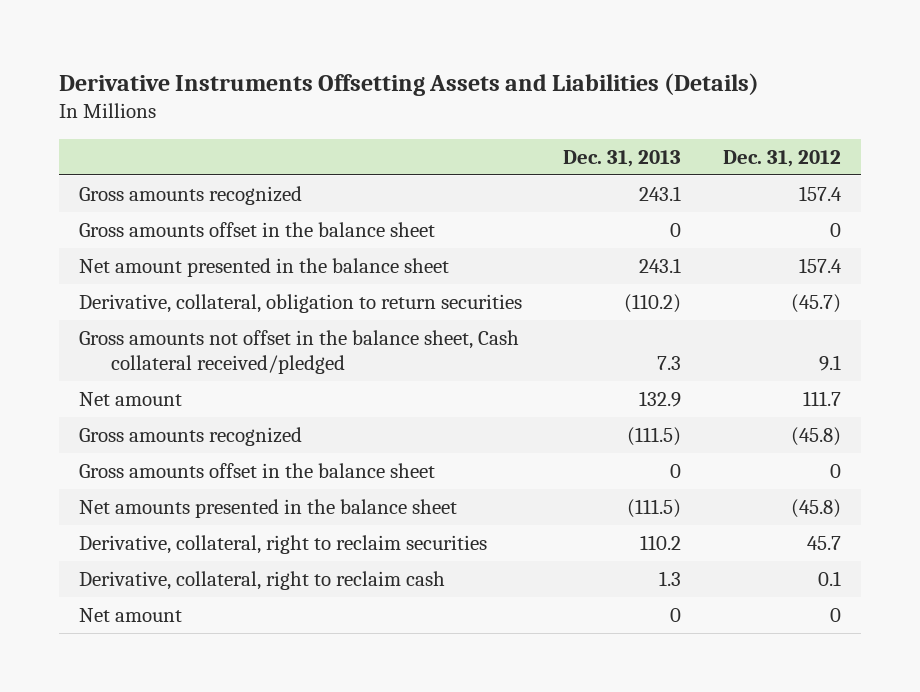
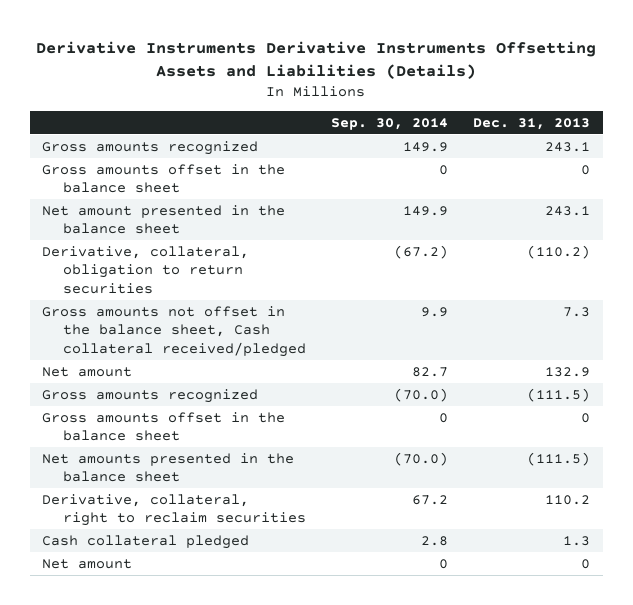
[58,72,759,96] Derivative Instruments Offsetting Assets and Liabilities (Details) -> [36,41,597,80] Derivative Instruments Derivative Instruments Offsetting Assets and Liabilities (Details)
[722,149,841,167] Dec. 31, 2012 -> none
none -> [330,117,448,130] Sep. 30, 2014
[79,570,446,590] Derivative, collateral, right to reclaim cash -> [42,534,250,549] Cash collateral pledged

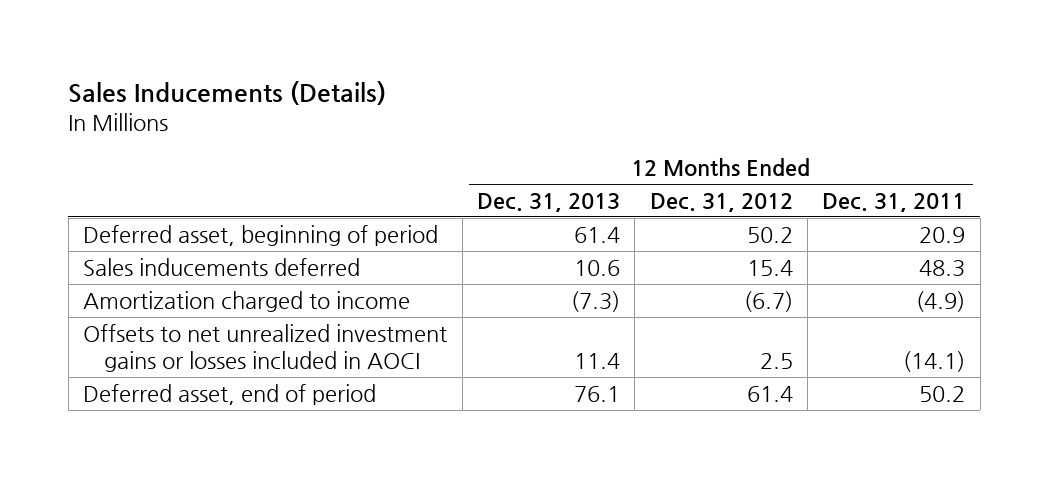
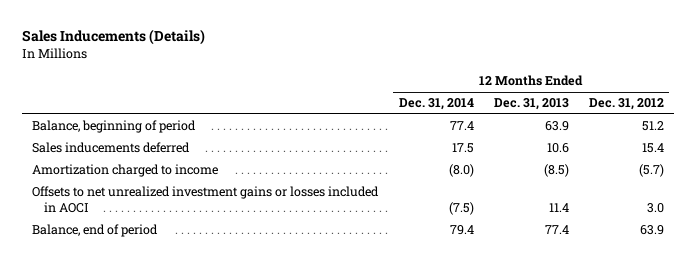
[822,193,966,213] Dec. 31, 2011 -> none
none -> [398,98,474,111] Dec. 31, 2014
[83,224,439,246] Deferred asset, beginning of period -> [32,120,197,134] Balance, beginning of period
[573,226,620,243] 61.4 -> [544,121,569,132] 63.9
[746,226,793,243] 50.2 -> [641,121,664,132] 51.2
[570,290,620,312] (7.3) -> [543,164,569,178] (8.5)
[743,290,793,312] (6.7) -> [638,164,664,178] (5.7)
[759,352,793,369] 2.5 -> [646,203,664,214] 3.0
[83,383,377,405] Deferred asset, end of period -> [32,224,159,238] Balance, end of period
[573,385,620,402] 76.1 -> [544,225,569,235] 77.4
[746,385,793,402] 61.4 -> [639,225,664,236] 63.9

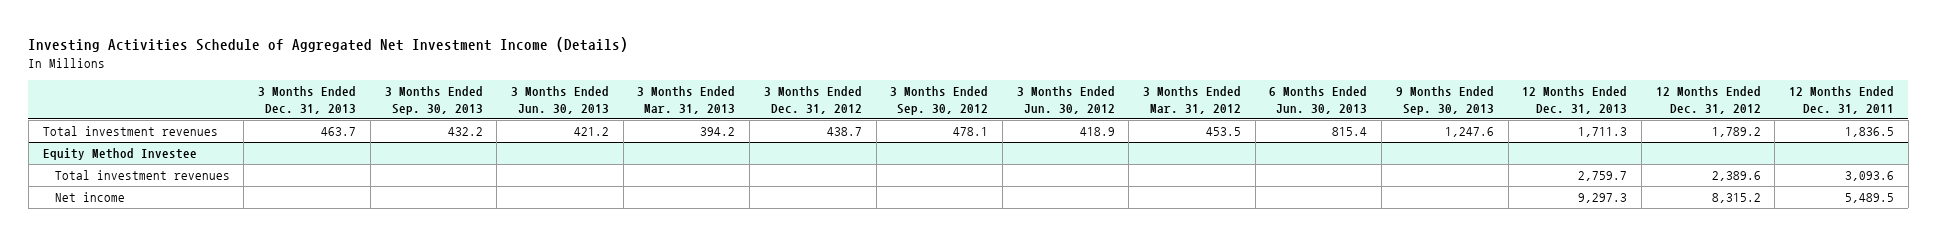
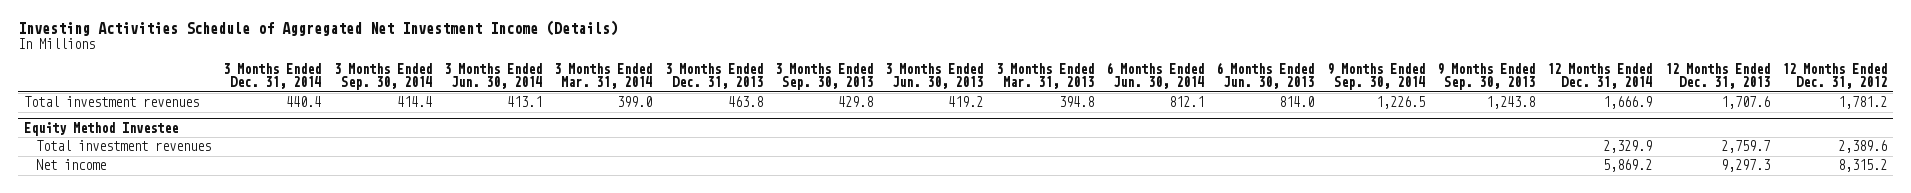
[763,86,862,114] 3 Months Ended Dec. 31, 2012 -> none
[890,86,989,115] 3 Months Ended Sep. 30, 2012 -> none
[1016,86,1115,114] 3 Months Ended Jun. 30, 2012 -> none
[1143,86,1242,114] 3 Months Ended Mar. 31, 2012 -> none
[1789,86,1895,114] 12 Months Ended Dec. 31, 2011 -> none
none -> [223,63,322,90] 3 Months Ended Dec. 31, 2014
none -> [333,63,432,91] 3 Months Ended Sep. 30, 2014
none -> [443,63,542,90] 3 Months Ended Jun. 30, 2014
none -> [554,63,653,90] 3 Months Ended Mar. 31, 2014
none -> [1105,62,1204,90] 6 Months Ended Jun. 30, 2014
none -> [1326,63,1425,91] 9 Months Ended Sep. 30, 2014
none -> [1547,63,1653,90] 12 Months Ended Dec. 31, 2014
[321,127,357,137] 463.7 -> [727,96,763,108] 463.8
[447,127,483,137] 432.2 -> [837,96,873,108] 429.8
[573,127,609,137] 421.2 -> [948,96,984,108] 419.2
[700,127,736,137] 394.2 -> [1058,96,1094,108] 394.8
[1332,127,1368,137] 815.4 -> [1279,96,1315,108] 814.0
[1444,127,1494,138] 1,247.6 -> [1485,96,1535,110] 1,243.8
[1578,127,1628,138] 1,711.3 -> [1720,96,1770,110] 1,707.6
[1711,127,1761,138] 1,789.2 -> [1837,96,1887,110] 1,781.2

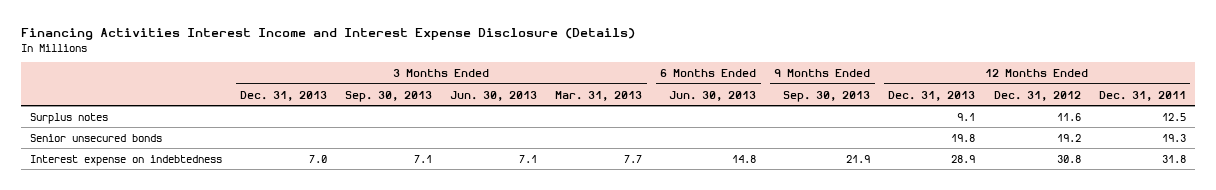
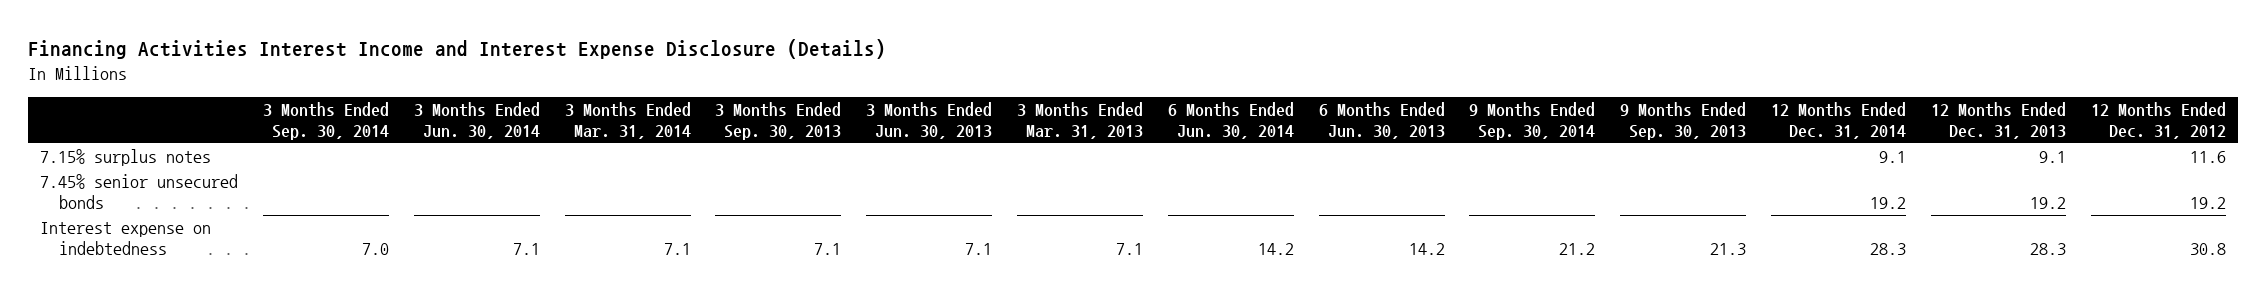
[240,90,328,101] Dec. 31, 2013 -> none
[1098,90,1186,101] Dec. 31, 2011 -> none
none -> [262,102,389,140] 3 Months Ended Sep. 30, 2014
none -> [413,102,540,139] 3 Months Ended Jun. 30, 2014
none -> [564,102,691,139] 3 Months Ended Mar. 31, 2014
none -> [1167,102,1294,139] 6 Months Ended Jun. 30, 2014
none -> [1469,102,1596,140] 9 Months Ended Sep. 30, 2014
none -> [1770,102,1906,139] 12 Months Ended Dec. 31, 2014
[30,112,109,124] Surplus notes -> [40,149,212,167] 7.15% surplus notes
[30,133,163,142] Senior unsecured bonds -> [40,174,239,209] 7.45% senior unsecured bonds
[951,133,976,142] 19.8 -> [2029,196,2066,209] 19.2
[624,154,643,163] 7.7 -> [1115,242,1143,255] 7.1
[732,154,757,163] 14.8 -> [1408,242,1445,255] 14.2
[846,154,871,163] 21.9 -> [1710,242,1747,255] 21.3
[951,154,976,163] 28.9 -> [2029,242,2066,255] 28.3

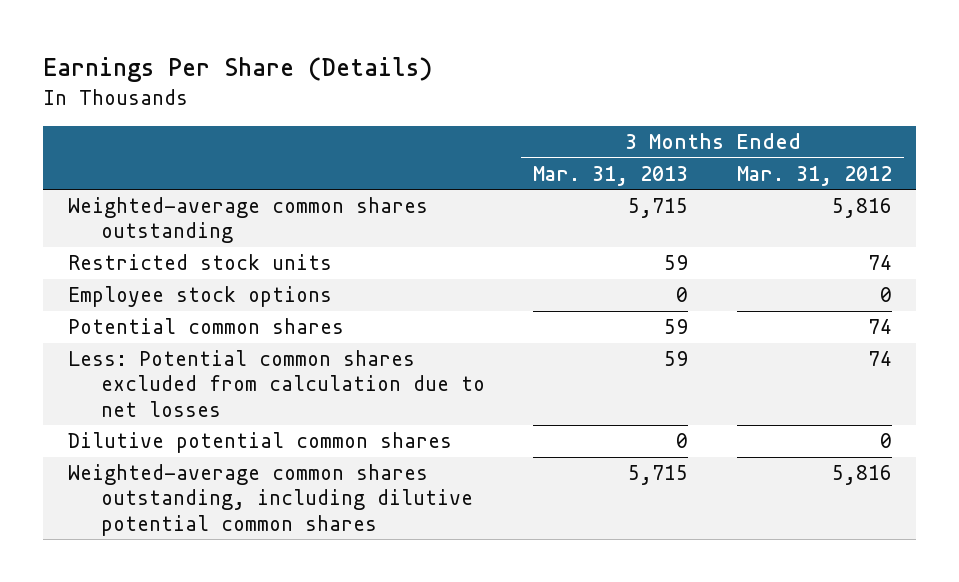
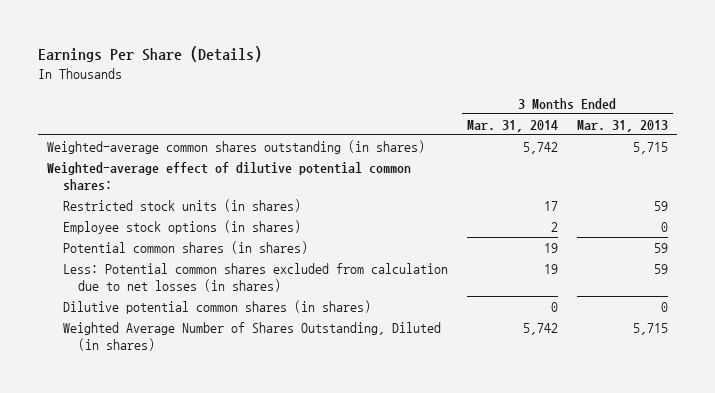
[736,165,892,186] Mar. 31, 2012 -> none
none -> [466,119,558,132] Mar. 31, 2014
[67,197,428,244] Weighted-average common shares outstanding -> [47,140,426,155] Weighted-average common shares outstanding (in shares)
none -> [47,162,412,191] Weighted-average effect of dilutive potential common shares:
[67,254,332,271] Restricted stock units -> [62,199,301,213] Restricted stock units (in shares)
[67,286,332,308] Employee stock options -> [62,220,301,235] Employee stock options (in shares)
[67,318,344,335] Potential common shares -> [62,241,308,255] Potential common shares (in shares)
[67,350,485,417] Less: Potential common shares excluded from calculation due to net losses -> [62,263,448,293] Less: Potential common shares excluded from calculation due to net losses (in shares)
[67,432,452,454] Dilutive potential common shares -> [62,300,371,315] Dilutive potential common shares (in shares)
[67,464,473,536] Weighted-average common shares outstanding, including dilutive potential common shares -> [62,322,441,352] Weighted Average Number of Shares Outstanding, Diluted (in shares)

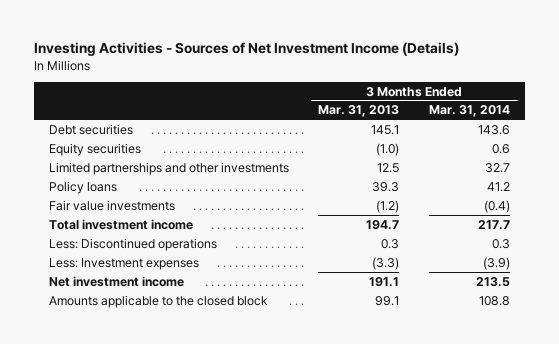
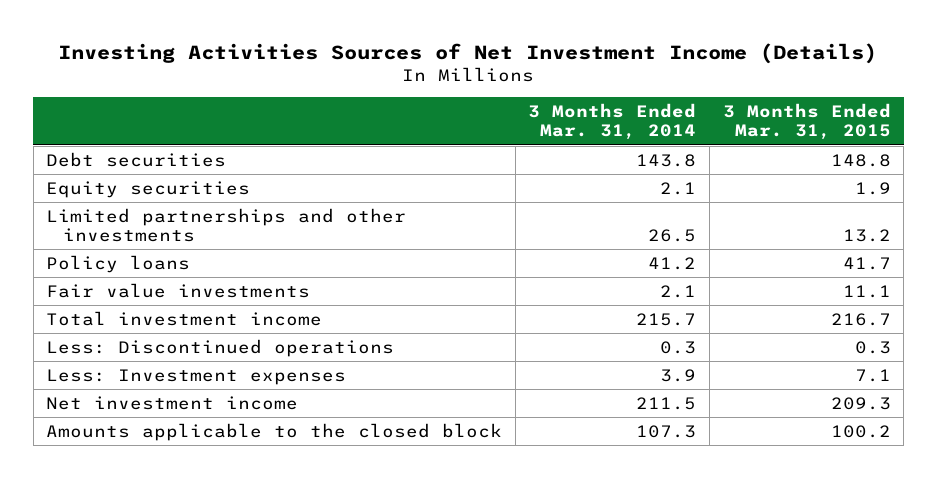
[33,41,459,56] Investing Activities - Sources of Net Investment Income (Details) -> [58,42,878,64] Investing Activities Sources of Net Investment Income (Details)
[318,105,400,118] Mar. 31, 2013 -> none
none -> [722,103,891,141] 3 Months Ended Mar. 31, 2015
[478,124,511,135] 143.6 -> [636,153,697,167] 143.8
[492,143,511,154] 0.6 -> [660,181,697,195] 2.1
[485,162,511,173] 32.7 -> [648,228,697,242] 26.5
[484,199,511,213] (0.4) -> [660,284,697,298] 2.1
[478,219,511,230] 217.7 -> [636,312,697,326] 215.7
[483,256,511,270] (3.9) -> [660,368,697,382] 3.9
[476,276,511,287] 213.5 -> [636,396,697,410] 211.5
[479,295,511,306] 108.8 -> [636,424,697,438] 107.3

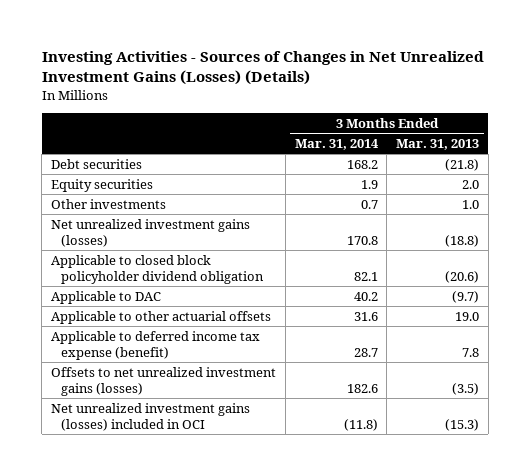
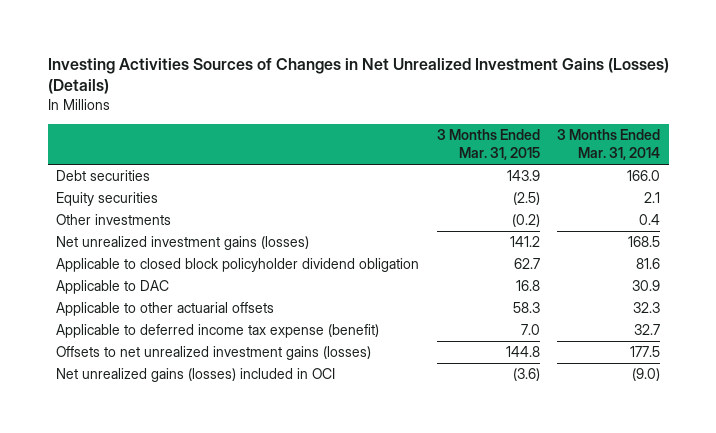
[41,51,484,86] Investing Activities - Sources of Changes in Net Unrealized Investment Gains (Losses) (Details) -> [47,57,669,95] Investing Activities Sources of Changes in Net Unrealized Investment Gains (Losses) (Details)
[396,139,480,151] Mar. 31, 2013 -> none
none -> [436,129,540,161] 3 Months Ended Mar. 31, 2015
[346,159,378,169] 168.2 -> [627,170,661,182] 166.0
[360,179,378,189] 1.9 -> [644,192,661,204] 2.1
[360,199,378,209] 0.7 -> [639,214,661,226] 0.4
[346,235,378,245] 170.8 -> [628,236,661,248] 168.5
[353,271,378,281] 82.1 -> [636,258,661,270] 81.6
[353,291,378,301] 40.2 -> [632,280,661,292] 30.9
[353,311,378,321] 31.6 -> [633,302,661,314] 32.3
[353,347,378,357] 28.7 -> [634,324,661,336] 32.7
[346,383,378,393] 182.6 -> [630,346,661,358] 177.5
[51,402,251,431] Net unrealized investment gains (losses) included in OCI -> [56,368,336,383] Net unrealized gains (losses) included in OCI
[343,418,378,431] (11.8) -> [632,368,661,382] (9.0)

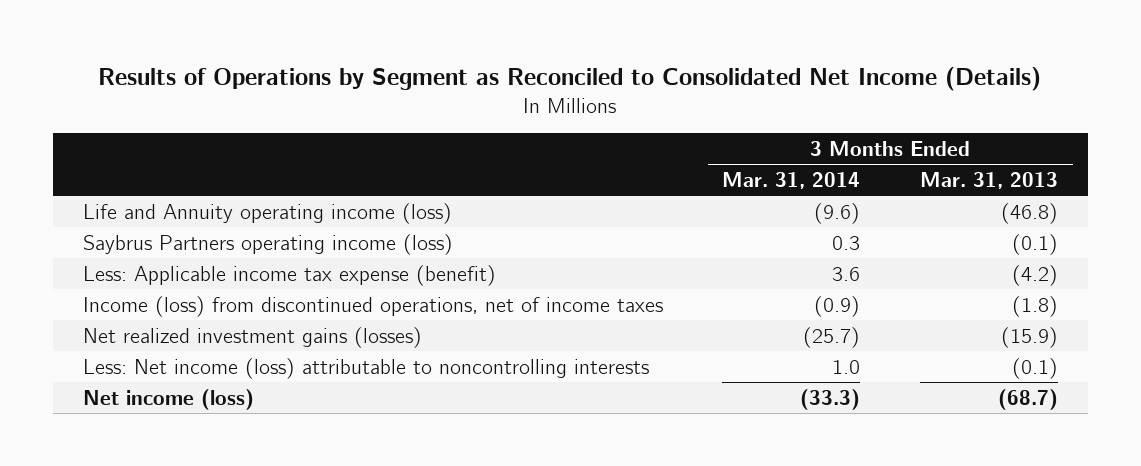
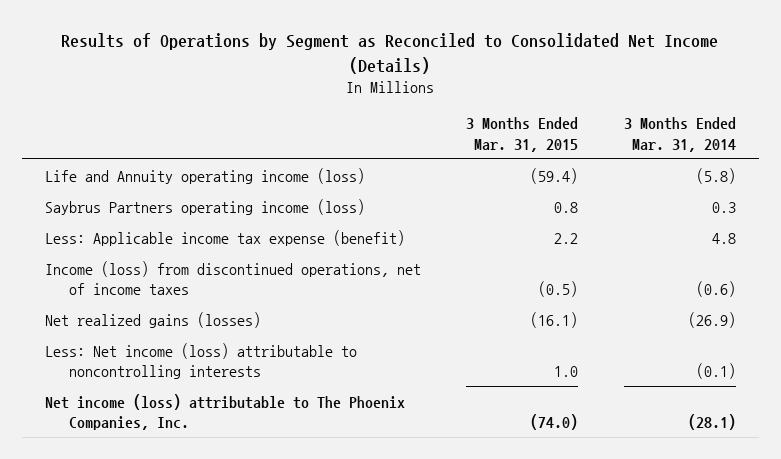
[920,171,1059,189] Mar. 31, 2013 -> none
none -> [466,117,579,152] 3 Months Ended Mar. 31, 2015
[814,202,861,224] (9.6) -> [696,167,737,184] (5.8)
[832,266,861,281] 3.6 -> [712,232,737,244] 4.8
[814,295,861,317] (0.9) -> [696,280,737,297] (0.6)
[82,326,422,348] Net realized investment gains (losses) -> [44,311,261,328] Net realized gains (losses)
[803,326,861,348] (25.7) -> [688,311,737,328] (26.9)
[832,359,861,374] 1.0 -> [696,362,737,379] (0.1)
[82,388,254,410] Net income (loss) -> [44,393,405,430] Net income (loss) attributable to The Phoenix Companies, Inc.
[800,388,861,410] (33.3) -> [688,413,737,430] (28.1)

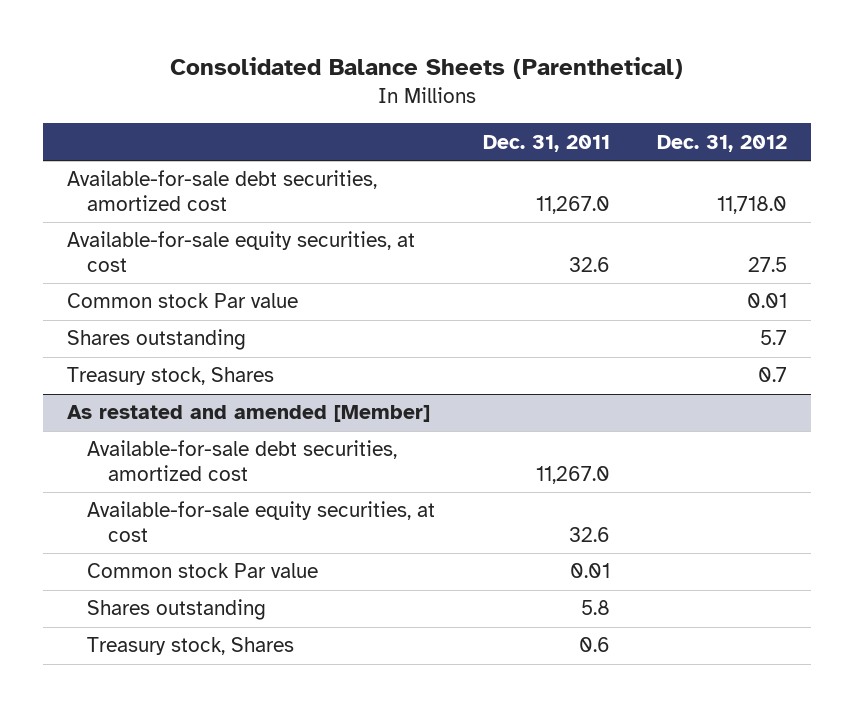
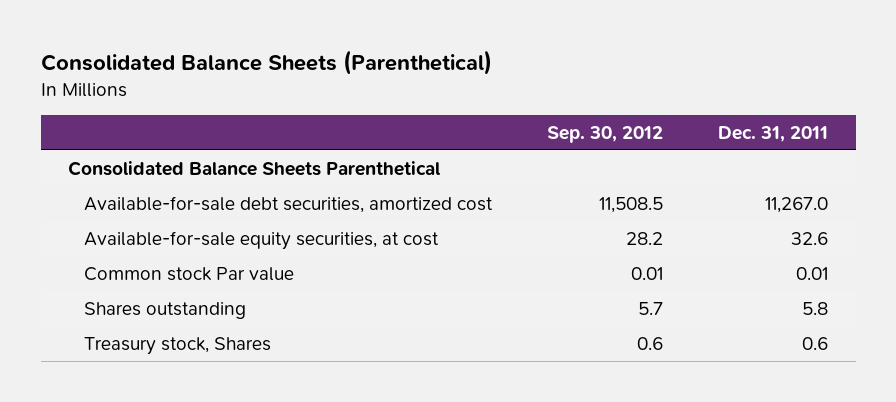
[656,134,787,152] Dec. 31, 2012 -> none
none -> [546,125,663,143] Sep. 30, 2012
[67,170,378,211] Available-for-sale debt securities, amortized cost -> none
[67,231,416,272] Available-for-sale equity securities, at cost -> none
[67,293,299,309] Common stock Par value -> none
[67,329,247,351] Shares outstanding -> none
[67,367,275,386] Treasury stock, Shares -> none
[67,405,431,423] As restated and amended [Member] -> none
none -> [68,160,442,176] Consolidated Balance Sheets Parenthetical

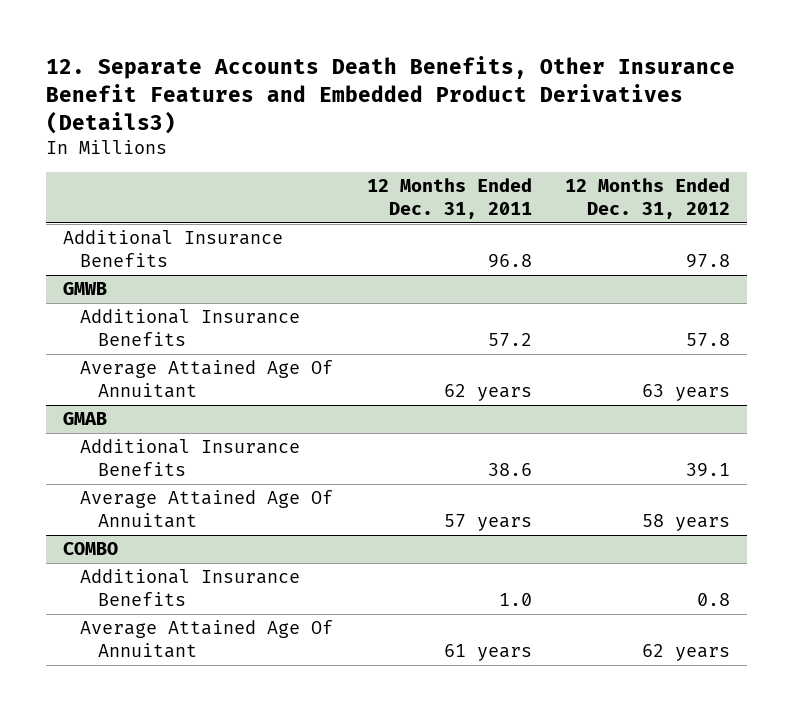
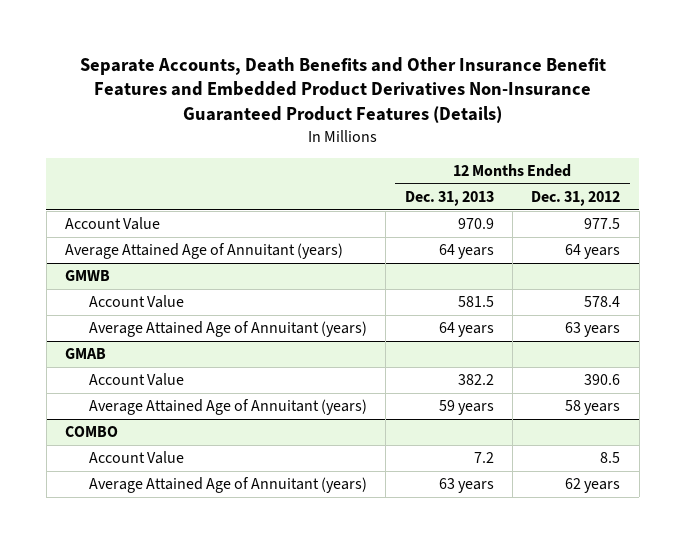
[46,55,736,134] 12. Separate Accounts Death Benefits, Other Insurance Benefit Features and Embedded Product Derivatives (Details3) -> [79,56,606,124] Separate Accounts, Death Benefits and Other Insurance Benefit Features and Embedded Product Derivatives Non-Insurance Guaranteed Product Features (Details)
[366,178,532,219] 12 Months Ended Dec. 31, 2011 -> none
none -> [404,191,494,207] Dec. 31, 2013
[62,230,283,267] Additional Insurance Benefits -> none
none -> [65,217,161,231] Account Value
none -> [65,243,344,260] Average Attained Age of Annuitant (years)
[80,309,301,346] Additional Insurance Benefits -> none
none -> [88,295,184,309] Account Value
[80,360,334,398] Average Attained Age Of Annuitant -> [88,321,367,338] Average Attained Age of Annuitant (years)
[80,439,301,476] Additional Insurance Benefits -> none
none -> [88,373,184,387] Account Value
[80,490,334,528] Average Attained Age Of Annuitant -> [88,399,367,416] Average Attained Age of Annuitant (years)
[80,569,301,606] Additional Insurance Benefits -> none
none -> [88,451,184,465] Account Value
[80,620,334,658] Average Attained Age Of Annuitant -> [88,477,367,494] Average Attained Age of Annuitant (years)

